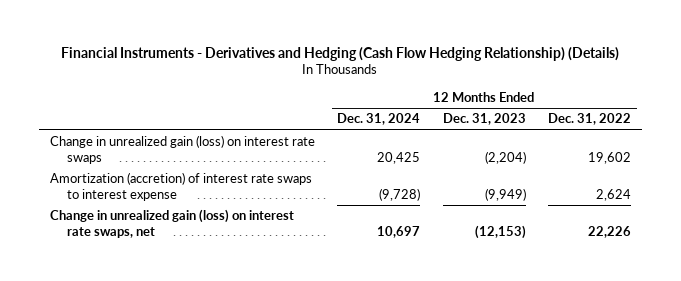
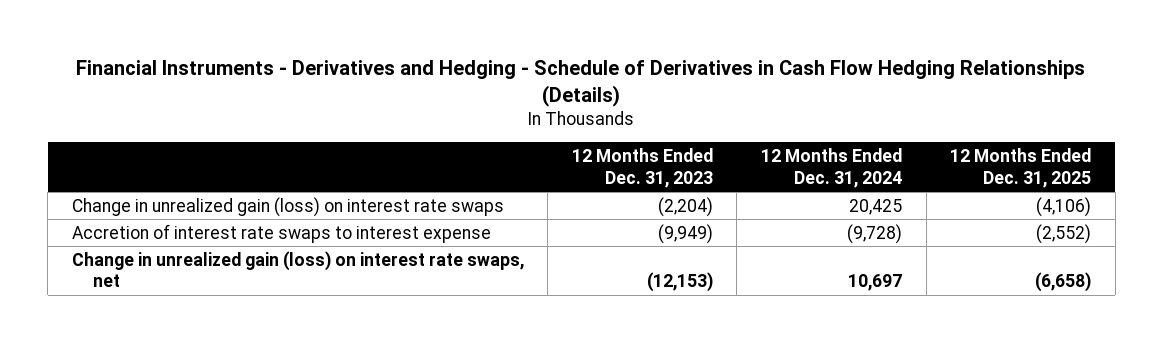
[61,46,620,61] Financial Instruments - Derivatives and Hedging (Cash Flow Hedging Relationship) (Details) -> [76,59,1086,107] Financial Instruments - Derivatives and Hedging - Schedule of Derivatives in Cash Flow Hedging Relationships (Details)
[548,113,632,126] Dec. 31, 2022 -> none
none -> [950,148,1092,188] 12 Months Ended Dec. 31, 2025
[49,172,312,201] Amortization (accretion) of interest rate swaps to interest expense -> [71,223,491,243] Accretion of interest rate swaps to interest expense

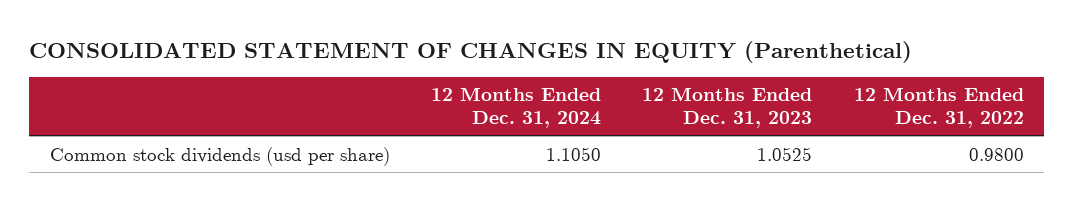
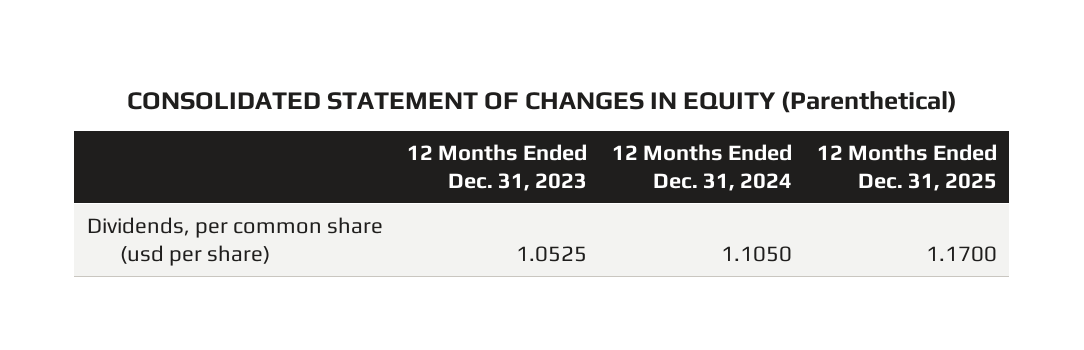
[853,87,1024,128] 12 Months Ended Dec. 31, 2022 -> none
none -> [816,143,997,191] 12 Months Ended Dec. 31, 2025
[49,146,390,166] Common stock dividends (usd per share) -> [86,217,383,267] Dividends, per common share (usd per share)

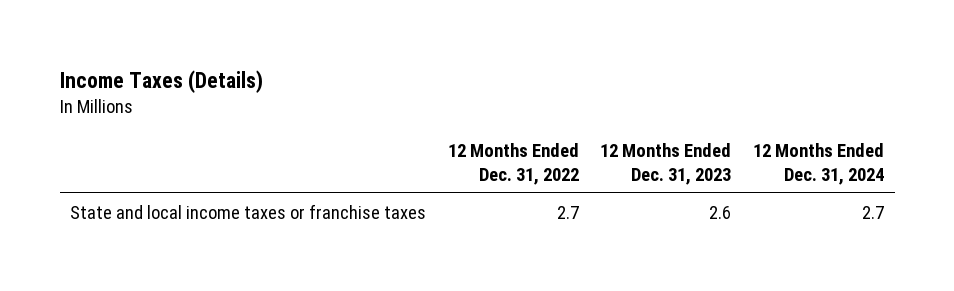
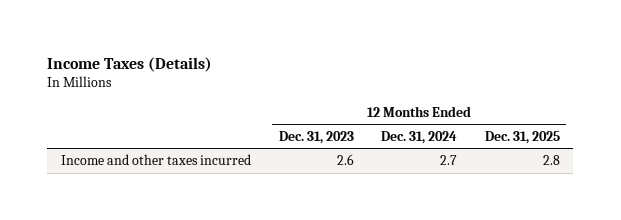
[447,142,579,185] 12 Months Ended Dec. 31, 2022 -> none
none -> [484,131,560,145] Dec. 31, 2025
[70,204,427,220] State and local income taxes or franchise taxes -> [61,154,252,166] Income and other taxes incurred

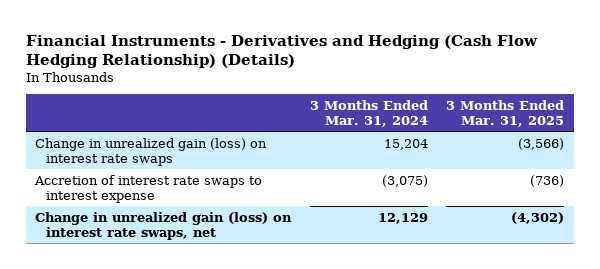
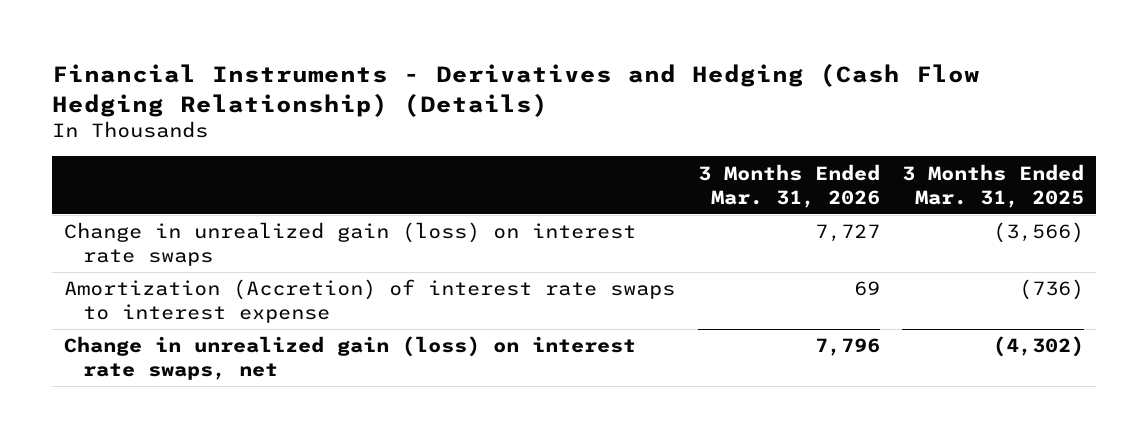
[309,99,428,127] 3 Months Ended Mar. 31, 2024 -> none
none -> [697,163,880,208] 3 Months Ended Mar. 31, 2026
[34,174,263,203] Accretion of interest rate swaps to interest expense -> [63,279,675,324] Amortization (Accretion) of interest rate swaps to interest expense

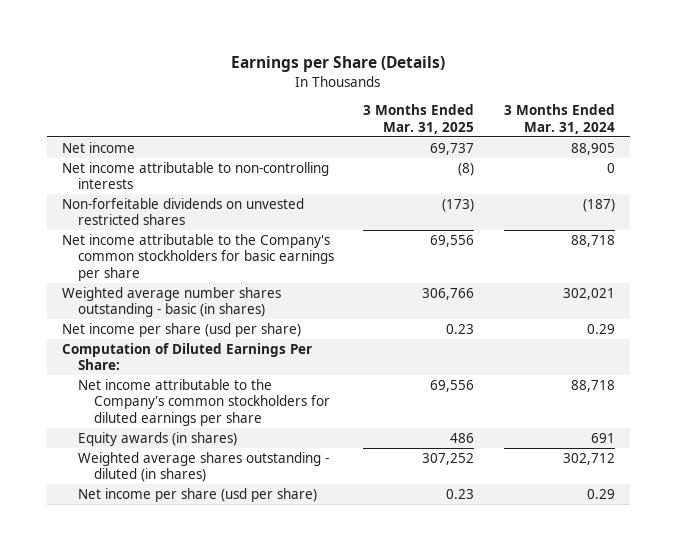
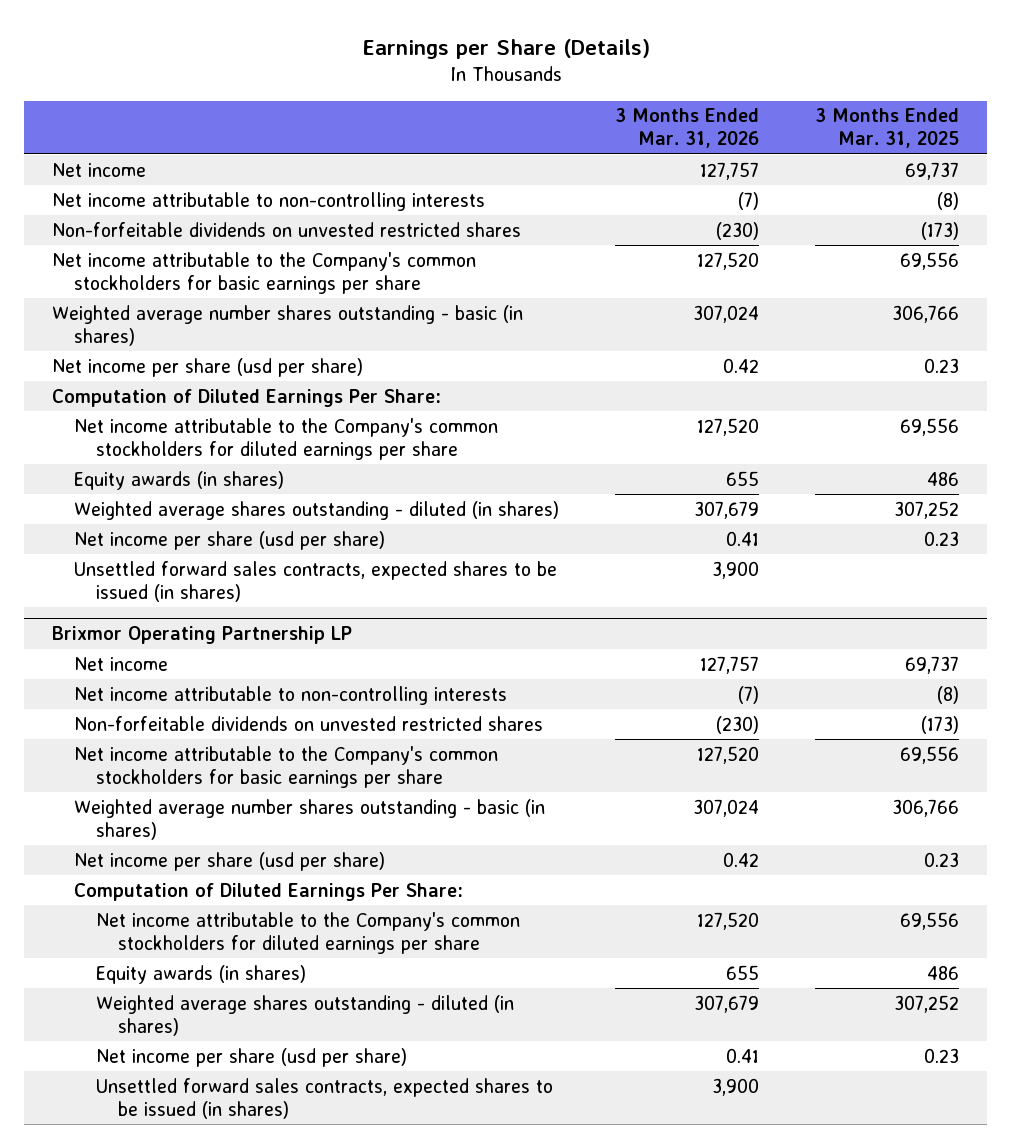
[503,104,615,134] 3 Months Ended Mar. 31, 2024 -> none
none -> [615,108,760,149] 3 Months Ended Mar. 31, 2026
none -> [74,560,558,602] Unsettled forward sales contracts, expected shares to be issued (in shares)
none -> [52,626,353,645] Brixmor Operating Partnership LP
none -> [74,656,169,671] Net income
none -> [74,685,508,705] Net income attributable to non-controlling interests
none -> [74,715,544,731] Non-forfeitable dividends on unvested restricted shares
none -> [74,745,499,788] Net income attributable to the Company's common stockholders for basic earnings per share
none -> [74,798,546,840] Weighted average number shares outstanding - basic (in shares)
none -> [74,851,386,871] Net income per share (usd per share)
none -> [74,882,464,901] Computation of Diluted Earnings Per Share:
none -> [95,911,520,954] Net income attributable to the Company's common stockholders for diluted earnings per share
none -> [95,964,306,984] Equity awards (in shares)
none -> [95,994,514,1036] Weighted average shares outstanding - diluted (in shares)
none -> [95,1047,407,1067] Net income per share (usd per share)
none -> [95,1077,553,1119] Unsettled forward sales contracts, expected shares to be issued (in shares)

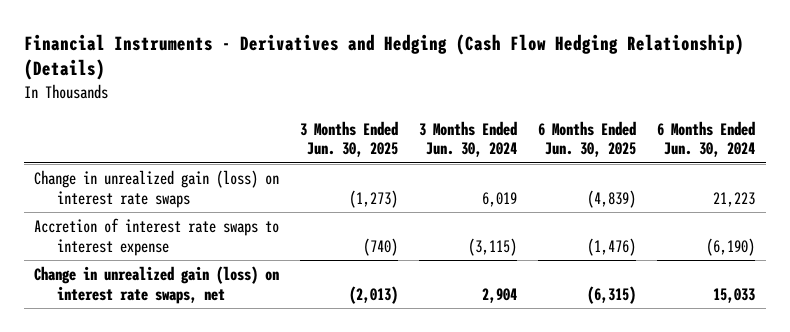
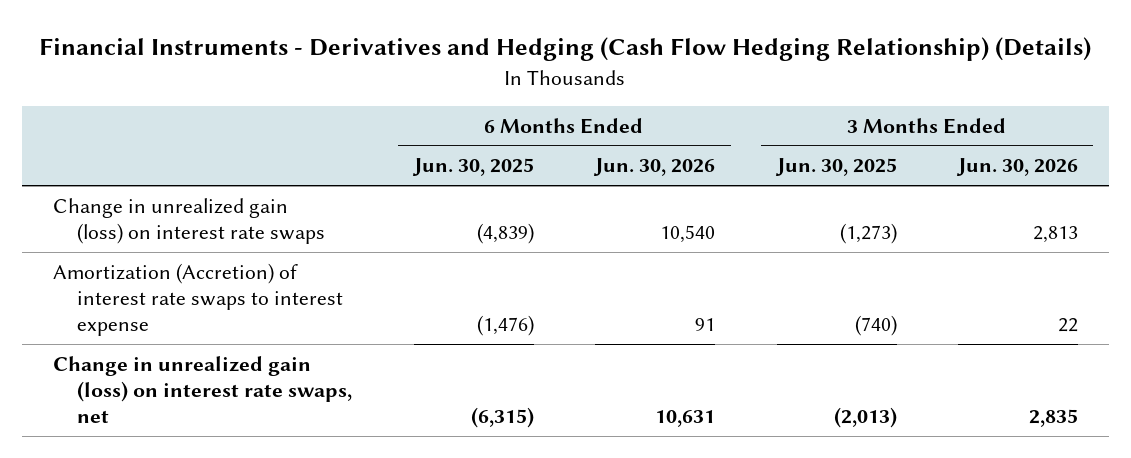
[419,120,518,158] 3 Months Ended Jun. 30, 2024 -> none
[657,120,756,158] 6 Months Ended Jun. 30, 2024 -> none
none -> [593,158,716,177] Jun. 30, 2026
none -> [956,158,1079,177] Jun. 30, 2026
[34,217,280,256] Accretion of interest rate swaps to interest expense -> [52,262,344,337] Amortization (Accretion) of interest rate swaps to interest expense

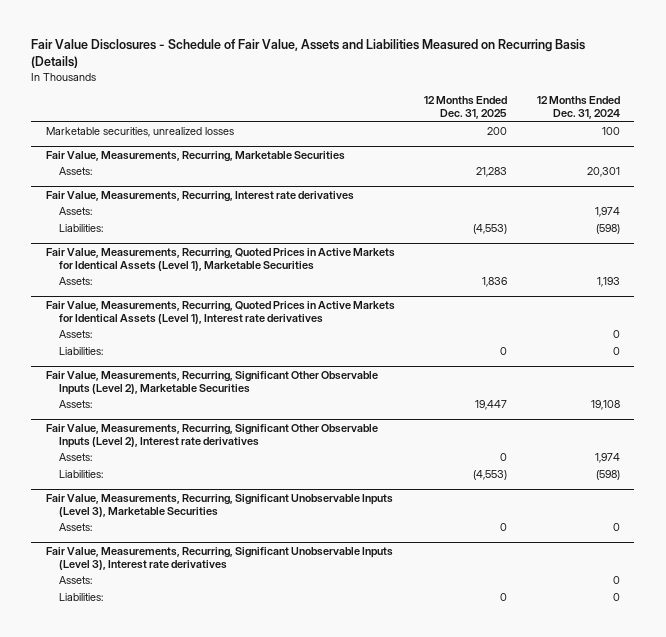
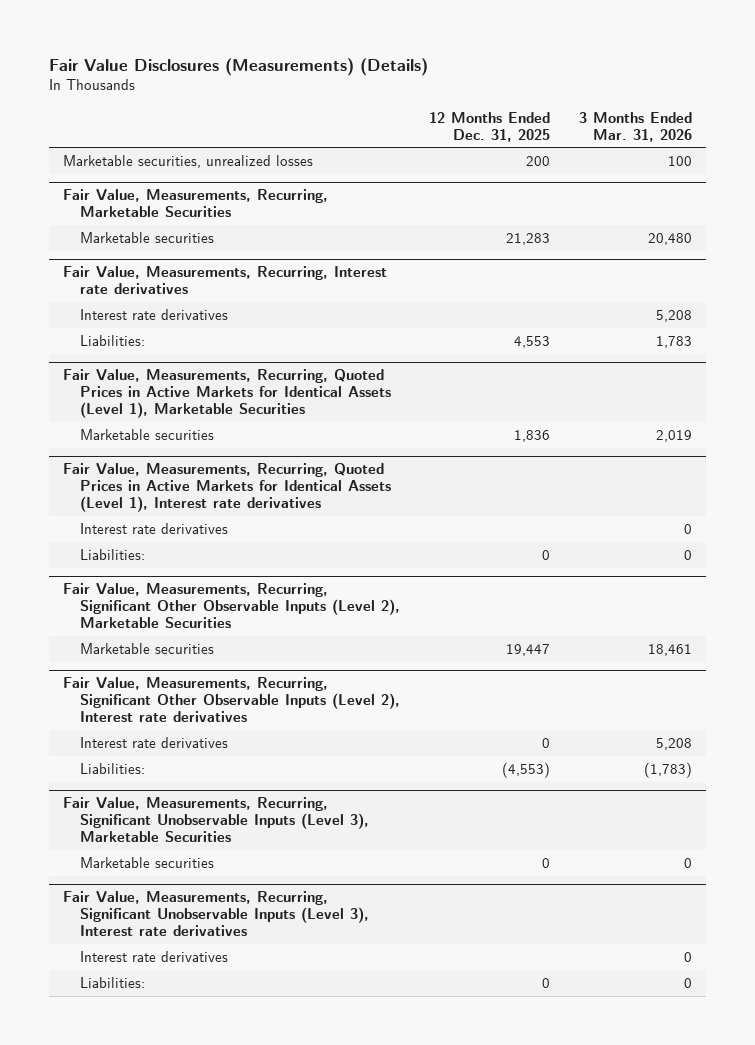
[31,38,586,68] Fair Value Disclosures - Schedule of Fair Value, Assets and Liabilities Measured on Recurring Basis (Details) -> [48,57,428,76] Fair Value Disclosures (Measurements) (Details)
[536,96,620,120] 12 Months Ended Dec. 31, 2024 -> none
none -> [578,111,692,142] 3 Months Ended Mar. 31, 2026
[59,167,93,176] Assets: -> [79,231,214,244] Marketable securities
[59,207,93,216] Assets: -> [79,308,228,320] Interest rate derivatives
[473,224,508,235] (4,553) -> [513,335,550,348] 4,553
[59,277,93,286] Assets: -> [79,428,214,441] Marketable securities
[59,330,93,339] Assets: -> [79,522,228,534] Interest rate derivatives
[59,400,93,409] Assets: -> [79,642,214,655] Marketable securities
[59,453,93,462] Assets: -> [79,736,228,748] Interest rate derivatives
[59,523,93,532] Assets: -> none
none -> [79,856,214,869] Marketable securities
[59,576,93,585] Assets: -> [79,950,228,962] Interest rate derivatives

